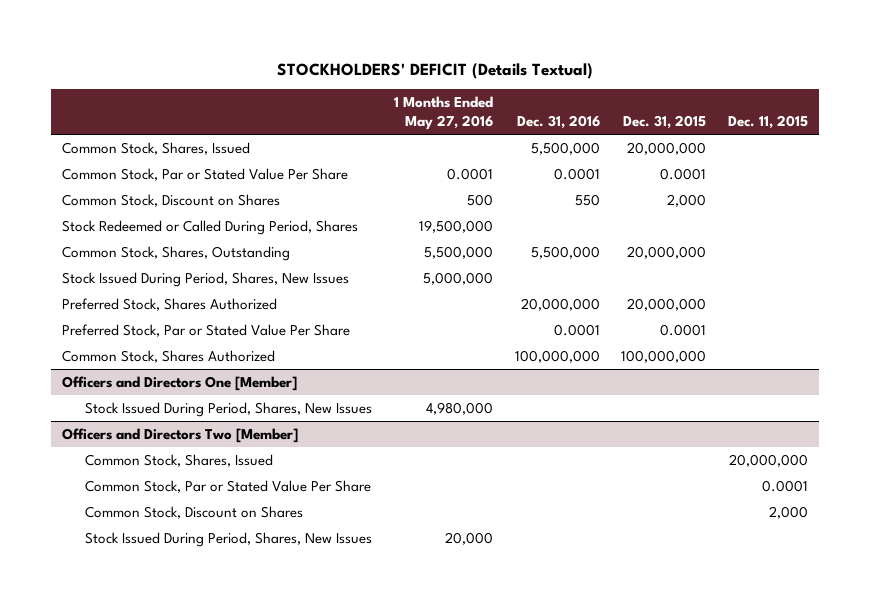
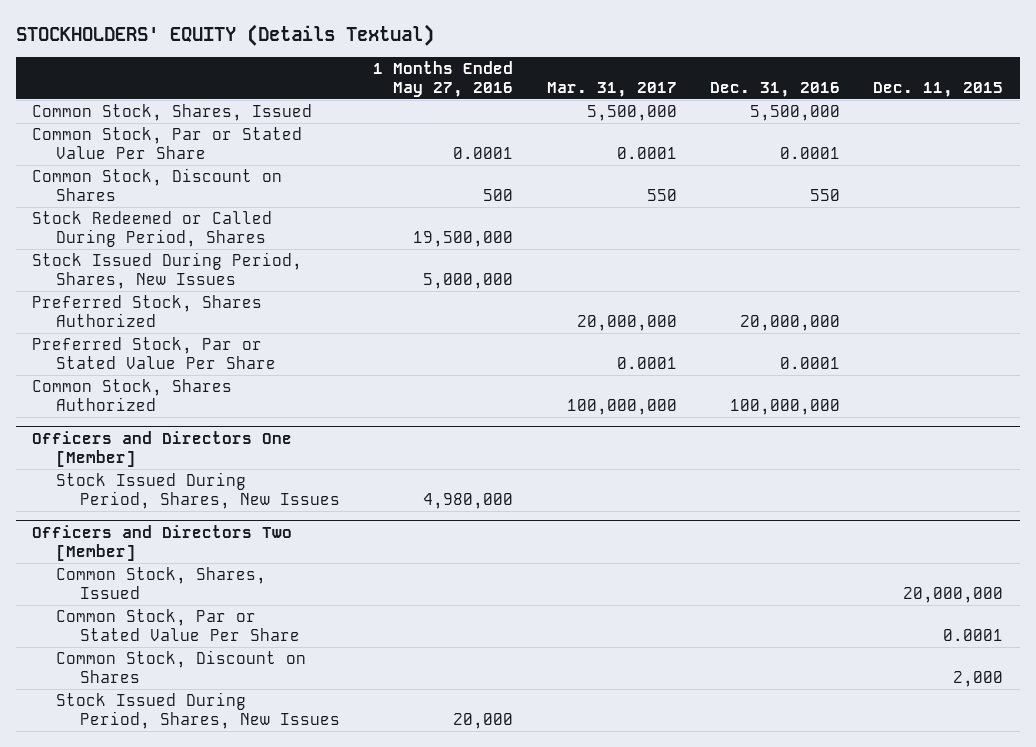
[277,62,594,79] STOCKHOLDERS' DEFICIT (Details Textual) -> [15,23,434,46] STOCKHOLDERS' EQUITY (Details Textual)
[623,115,707,130] Dec. 31, 2015 -> none
none -> [546,81,677,97] Mar. 31, 2017
[62,245,291,261] Common Stock, Shares, Outstanding -> none

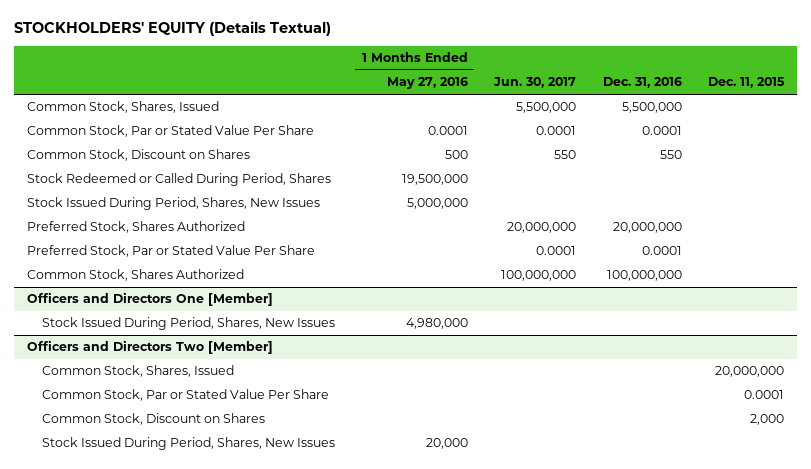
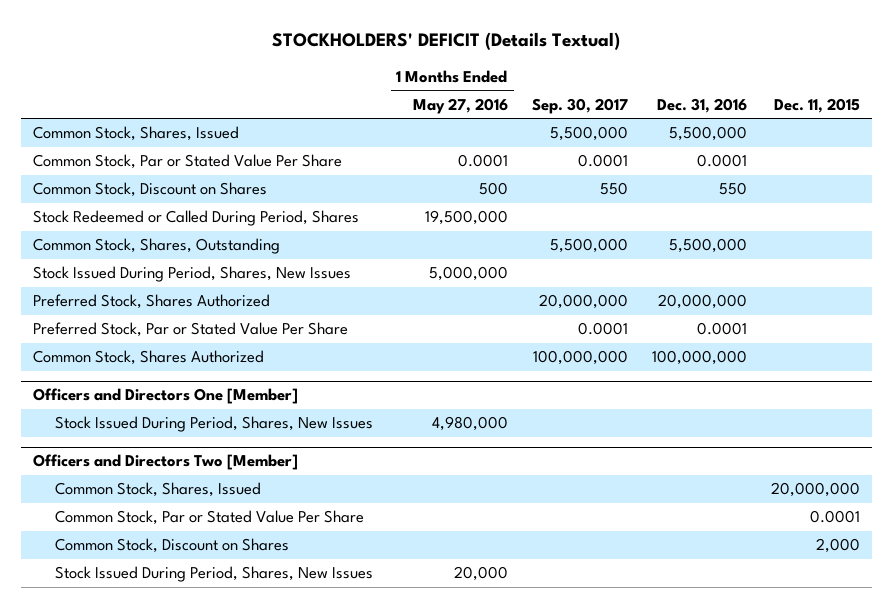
[13,21,331,37] STOCKHOLDERS' EQUITY (Details Textual) -> [272,32,621,51] STOCKHOLDERS' DEFICIT (Details Textual)
[493,77,577,89] Jun. 30, 2017 -> none
none -> [531,97,628,114] Sep. 30, 2017
none -> [32,238,280,255] Common Stock, Shares, Outstanding

